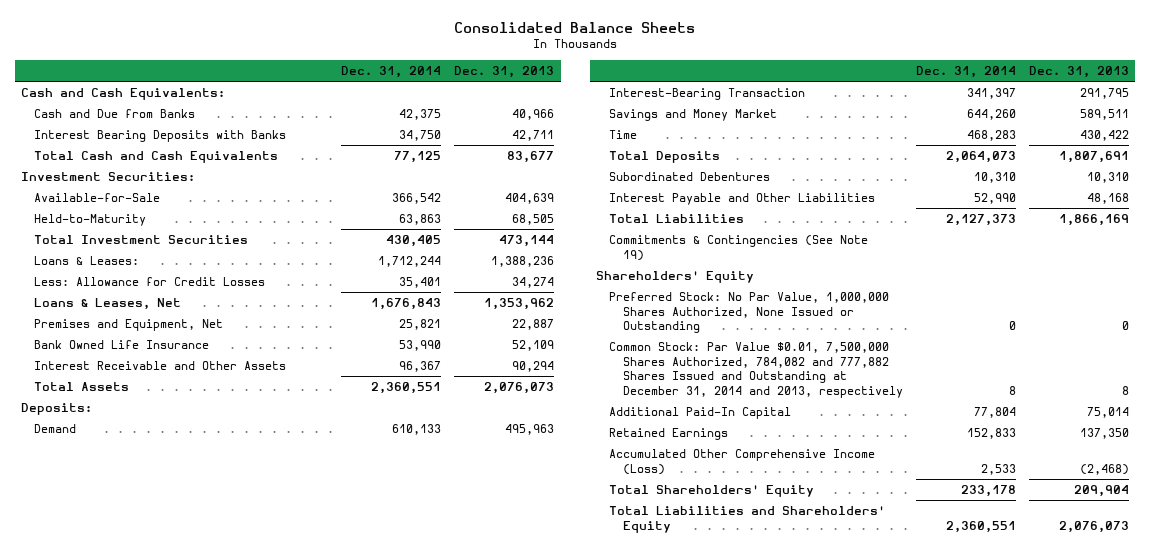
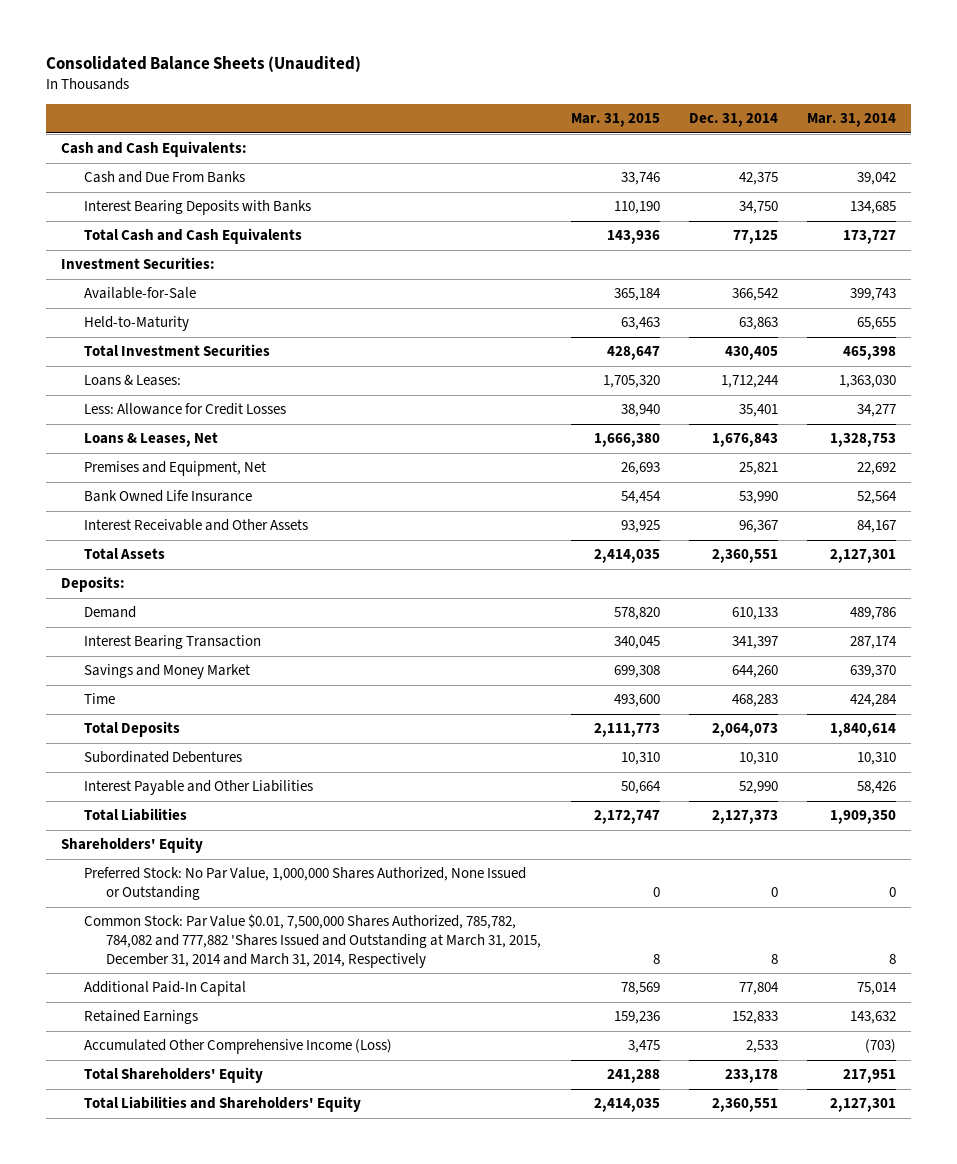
[454,21,696,33] Consolidated Balance Sheets -> [46,56,362,73] Consolidated Balance Sheets (Unaudited)
[453,65,554,78] Dec. 31, 2013 -> none
none -> [570,113,660,128] Mar. 31, 2015
none -> [807,113,897,128] Mar. 31, 2014
[34,108,196,118] Cash and Due from Banks -> [83,171,245,184] Cash and Due From Banks
[609,87,806,100] Interest-Bearing Transaction -> [83,635,261,650] Interest Bearing Transaction
[609,234,869,261] Commitments & Contingencies (See Note 19) -> none
[609,341,903,398] Common Stock: Par Value $0.01, 7,500,000 Shares Authorized, 784,082 and 777,882 Shares Issued and Outstanding at December 31, 2014 and 2013, respectively -> [83,914,542,968] Common Stock: Par Value $0.01, 7,500,000 Shares Authorized, 785,782, 784,082 and 777,882 'Shares Issued and Outstanding at March 31, 2015, December 31, 2014 and March 31, 2014, Respectively

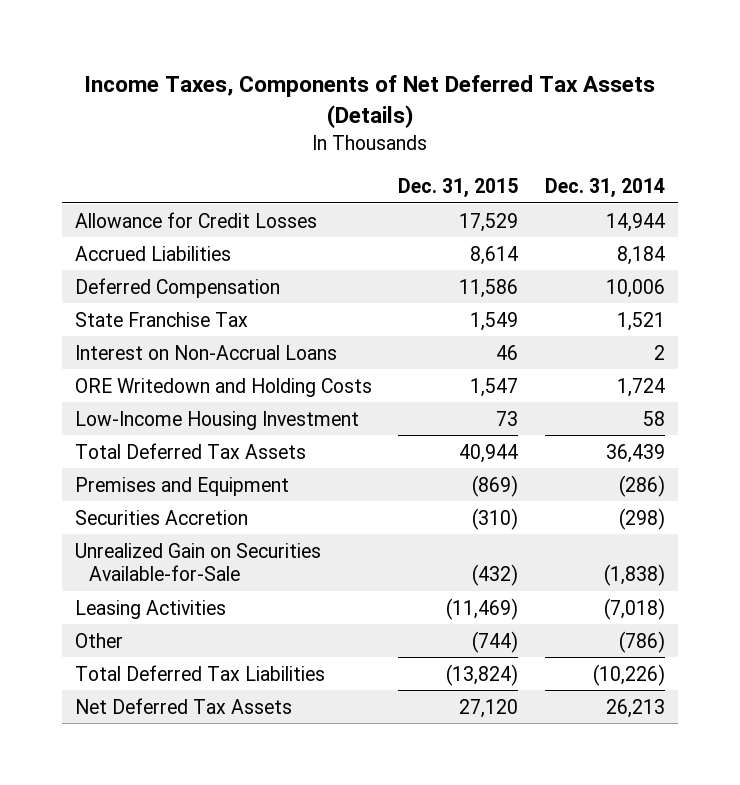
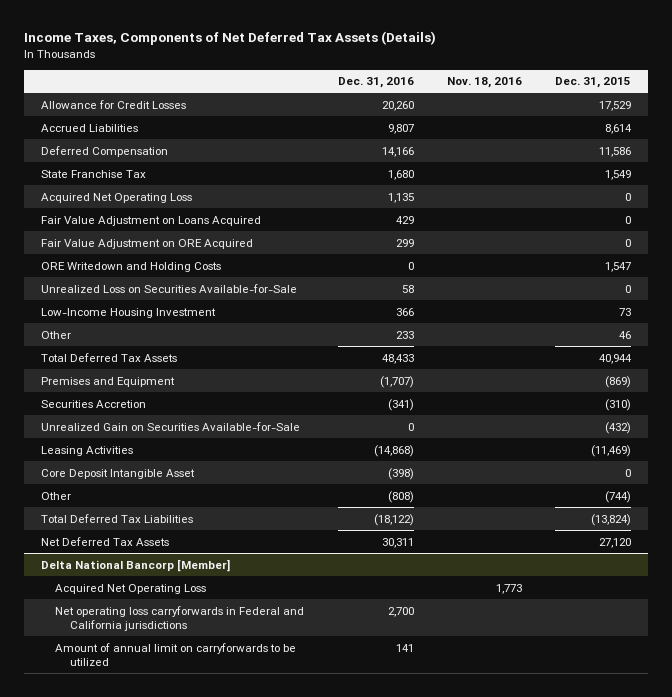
[544,178,665,199] Dec. 31, 2014 -> none
none -> [337,77,414,89] Dec. 31, 2016
none -> [446,77,522,89] Nov. 18, 2016
[75,344,338,360] Interest on Non-Accrual Loans -> none
none -> [41,192,193,203] Acquired Net Operating Loss
none -> [41,215,262,226] Fair Value Adjustment on Loans Acquired
none -> [41,238,254,249] Fair Value Adjustment on ORE Acquired
none -> [41,283,298,293] Unrealized Loss on Securities Available-for-Sale
none -> [41,330,72,339] Other
none -> [41,468,196,479] Core Deposit Intangible Asset
none -> [41,558,231,572] Delta National Bancorp [Member]
none -> [55,583,207,594] Acquired Net Operating Loss
none -> [55,605,305,631] Net operating loss carryforwards in Federal and California jurisdictions
none -> [55,642,297,666] Amount of annual limit on carryforwards to be utilized

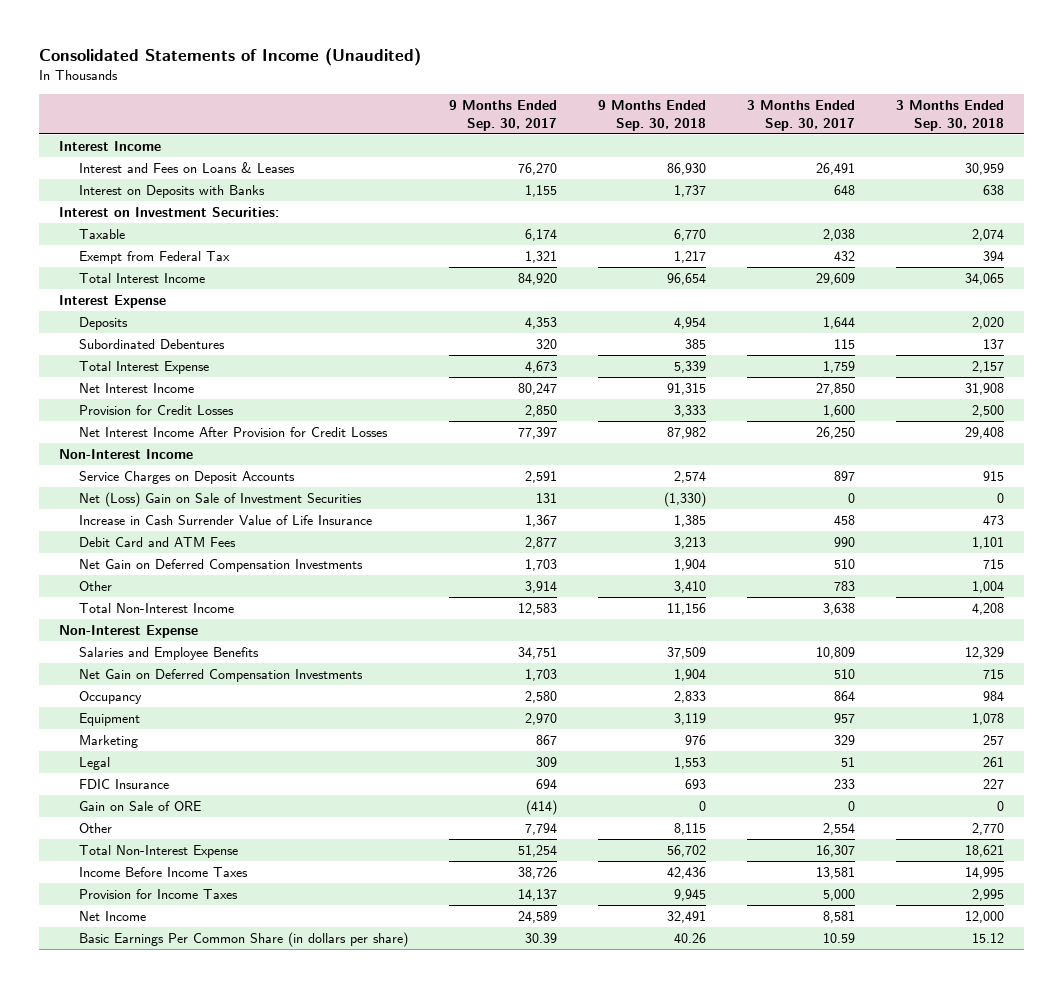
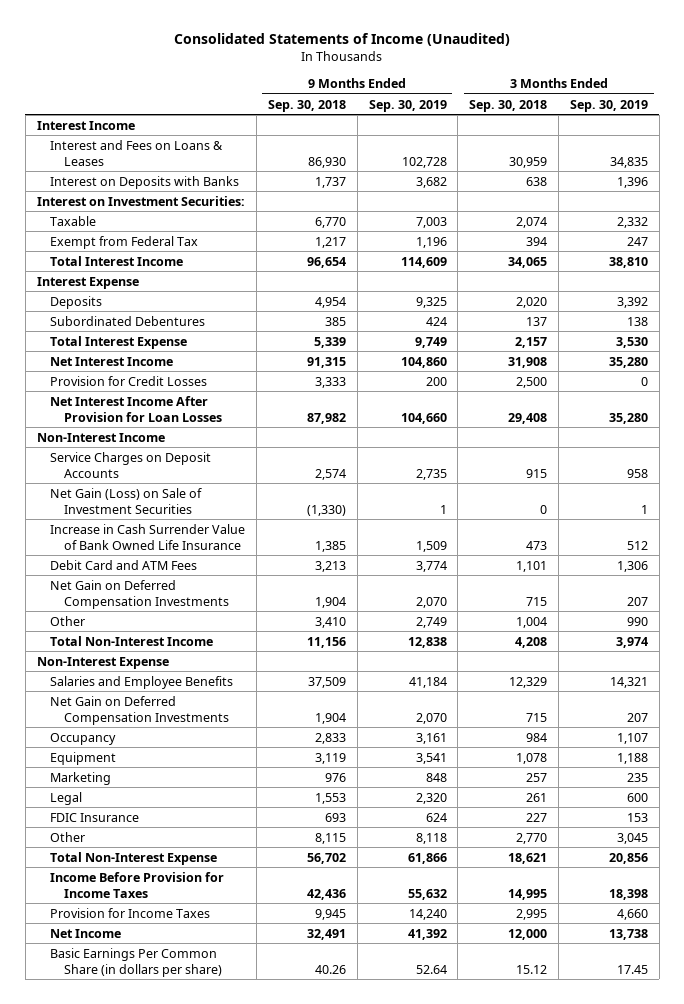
[449,99,558,131] 9 Months Ended Sep. 30, 2017 -> none
[747,99,856,131] 3 Months Ended Sep. 30, 2017 -> none
none -> [368,99,447,112] Sep. 30, 2019
none -> [569,99,648,112] Sep. 30, 2019
[79,426,389,437] Net Interest Income After Provision for Credit Losses -> [50,395,223,422] Net Interest Income After Provision for Loan Losses
[79,491,363,507] Net (Loss) Gain on Sale of Investment Securities -> [50,487,203,514] Net Gain (Loss) on Sale of Investment Securities
[79,514,373,525] Increase in Cash Surrender Value of Life Insurance -> [50,523,246,550] Increase in Cash Surrender Value of Bank Owned Life Insurance
[79,800,202,811] Gain on Sale of ORE -> none
[79,866,249,877] Income Before Income Taxes -> [50,871,225,898] Income Before Provision for Income Taxes

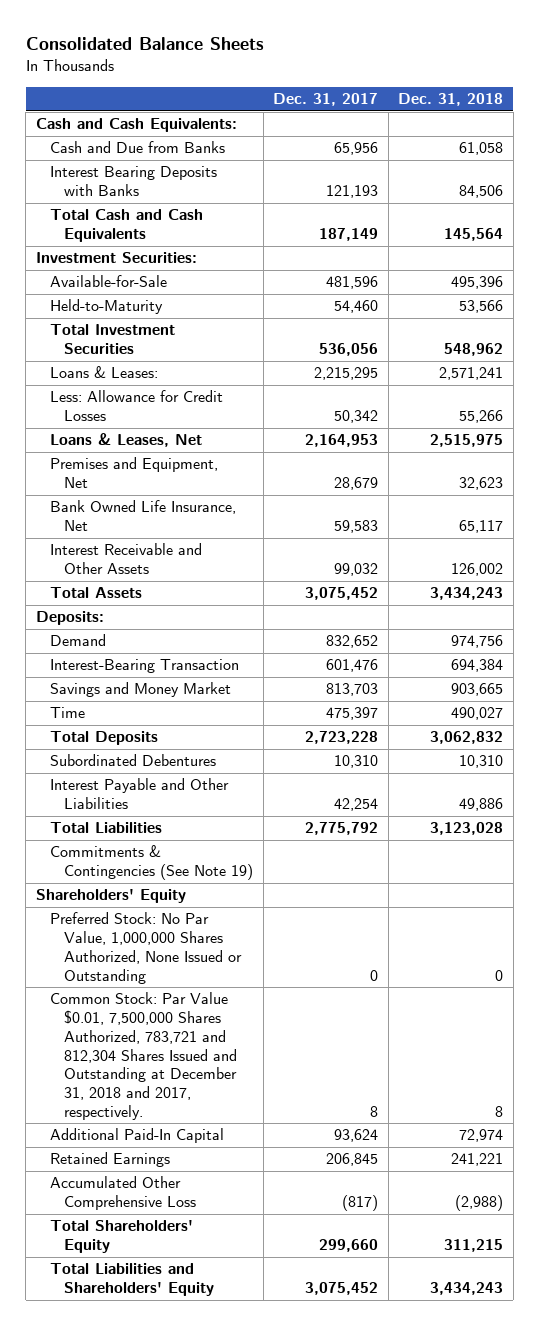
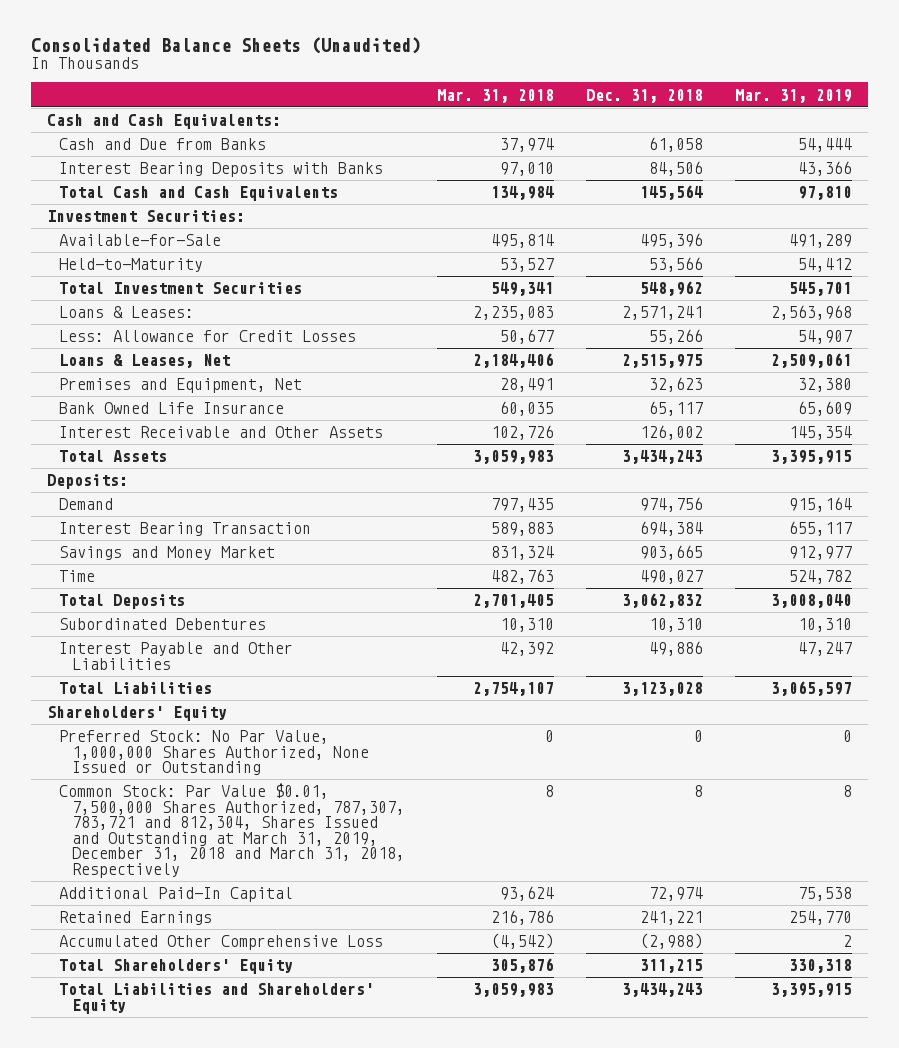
[25,37,264,51] Consolidated Balance Sheets -> [31,36,422,54] Consolidated Balance Sheets (Unaudited)
[273,93,379,107] Dec. 31, 2017 -> none
none -> [436,88,554,103] Mar. 31, 2018
none -> [734,88,852,103] Mar. 31, 2019
[50,500,237,532] Bank Owned Life Insurance, Net -> [59,402,285,415] Bank Owned Life Insurance
[50,659,240,674] Interest-Bearing Transaction -> [59,522,312,537] Interest Bearing Transaction
[50,845,254,881] Commitments & Contingencies (See Note 19) -> none
[50,992,238,1120] Common Stock: Par Value $0.01, 7,500,000 Shares Authorized, 783,721 and 812,304 Shares Issued and Outstanding at December 31, 2018 and 2017, respectively. -> [59,783,405,878] Common Stock: Par Value $0.01, 7,500,000 Shares Authorized, 787,307, 783,721 and 812,304, Shares Issued and Outstanding at March 31, 2019, December 31, 2018 and March 31, 2018, Respectively

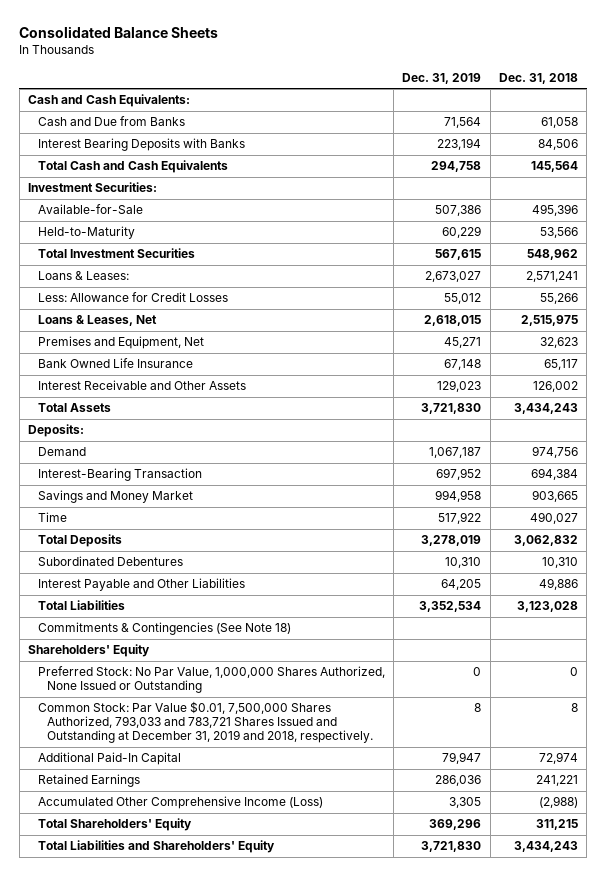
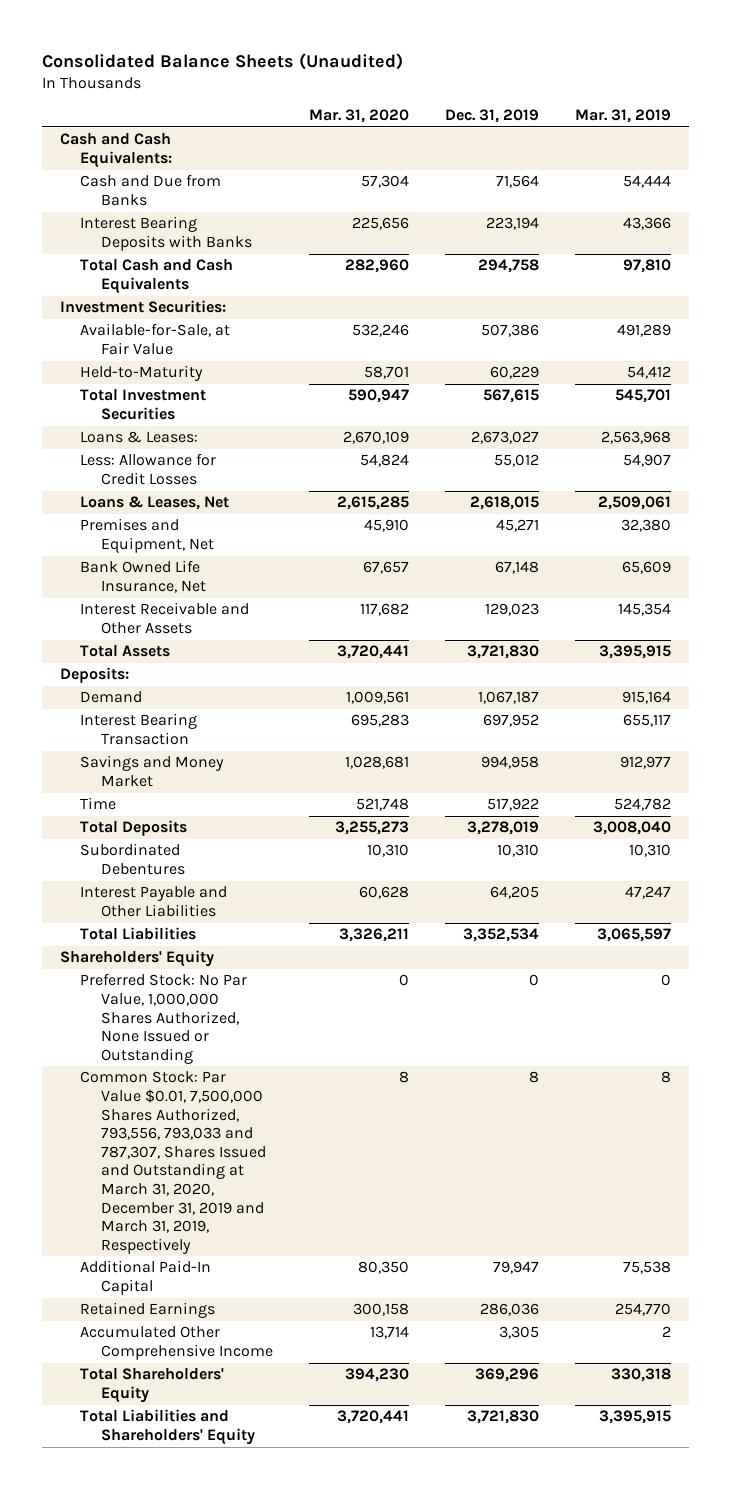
[19,25,219,38] Consolidated Balance Sheets -> [42,52,404,70] Consolidated Balance Sheets (Unaudited)
[498,72,578,84] Dec. 31, 2018 -> none
none -> [308,109,409,124] Mar. 31, 2020
none -> [575,109,672,124] Mar. 31, 2019
[37,204,143,215] Available-for-Sale -> [80,323,231,356] Available-for-Sale, at Fair Value
[37,358,193,369] Bank Owned Life Insurance -> [80,560,206,594] Bank Owned Life Insurance, Net
[37,468,202,482] Interest-Bearing Transaction -> [80,713,198,746] Interest Bearing Transaction
[37,622,291,636] Commitments & Contingencies (See Note 18) -> none
[37,701,374,744] Common Stock: Par Value $0.01, 7,500,000 Shares Authorized, 793,033 and 783,721 Shares Issued and Outstanding at December 31, 2019 and 2018, respectively. -> [80,1071,266,1254] Common Stock: Par Value $0.01, 7,500,000 Shares Authorized, 793,556, 793,033 and 787,307, Shares Issued and Outstanding at March 31, 2020, December 31, 2019 and March 31, 2019, Respectively
[37,796,323,810] Accumulated Other Comprehensive Income (Loss) -> [80,1326,273,1361] Accumulated Other Comprehensive Income

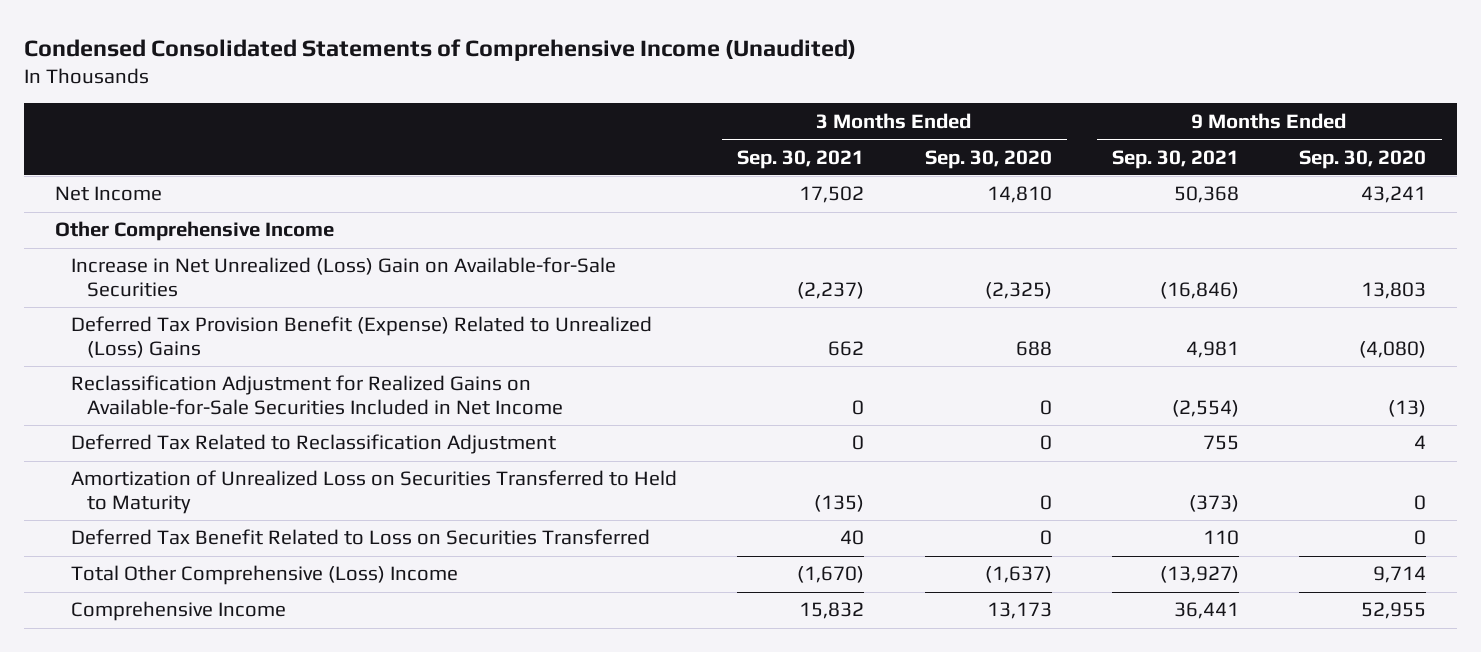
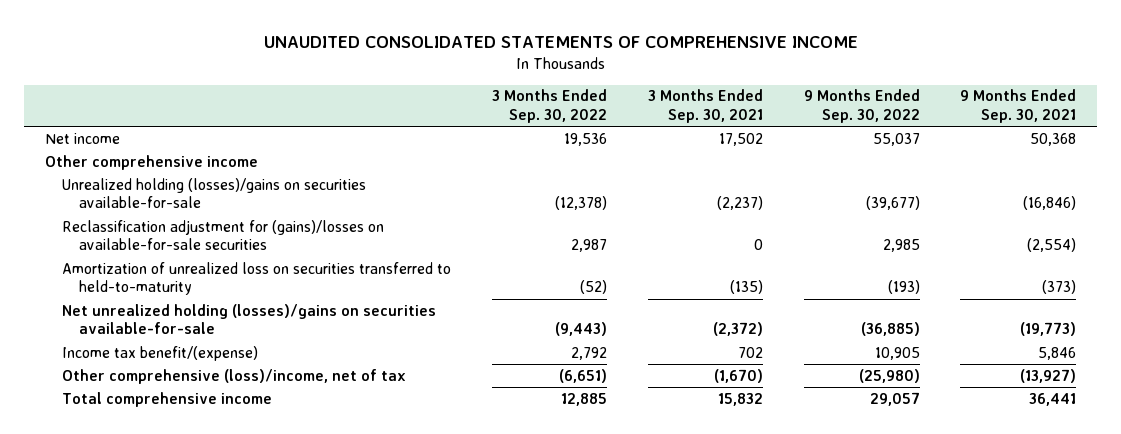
[24,38,857,61] Condensed Consolidated Statements of Comprehensive Income (Unaudited) -> [263,36,858,49] UNAUDITED CONSOLIDATED STATEMENTS OF COMPREHENSIVE INCOME
[924,149,1052,169] Sep. 30, 2020 -> none
[1299,149,1427,169] Sep. 30, 2020 -> none
none -> [491,89,607,123] 3 Months Ended Sep. 30, 2022
none -> [803,89,920,123] 9 Months Ended Sep. 30, 2022
[70,316,652,359] Deferred Tax Provision Benefit (Expense) Related to Unrealized (Loss) Gains -> none
[70,434,556,455] Deferred Tax Related to Reclassification Adjustment -> none
[70,529,650,546] Deferred Tax Benefit Related to Loss on Securities Transferred -> none
[54,186,162,202] Net Income -> [44,132,120,144] Net income
[54,221,334,242] Other Comprehensive Income -> [44,154,258,170] Other comprehensive income
[70,257,616,298] Increase in Net Unrealized (Loss) Gain on Available-for-Sale Securities -> [61,177,366,209] Unrealized holding (losses)/gains on securities available-for-sale
[70,375,564,416] Reclassification Adjustment for Realized Gains on Available-for-Sale Securities Included in Net Income -> [61,219,384,251] Reclassification adjustment for (gains)/losses on available-for-sale securities
[70,470,677,515] Amortization of Unrealized Loss on Securities Transferred to Held to Maturity -> [61,261,451,296] Amortization of unrealized loss on securities transferred to held-to-maturity
none -> [61,303,436,335] Net unrealized holding (losses)/gains on securities available-for-sale
none -> [61,345,258,361] Income tax benefit/(expense)
[70,565,458,586] Total Other Comprehensive (Loss) Income -> [61,368,406,384] Other comprehensive (loss)/income, net of tax
[70,601,286,622] Comprehensive Income -> [61,391,272,407] Total comprehensive income

